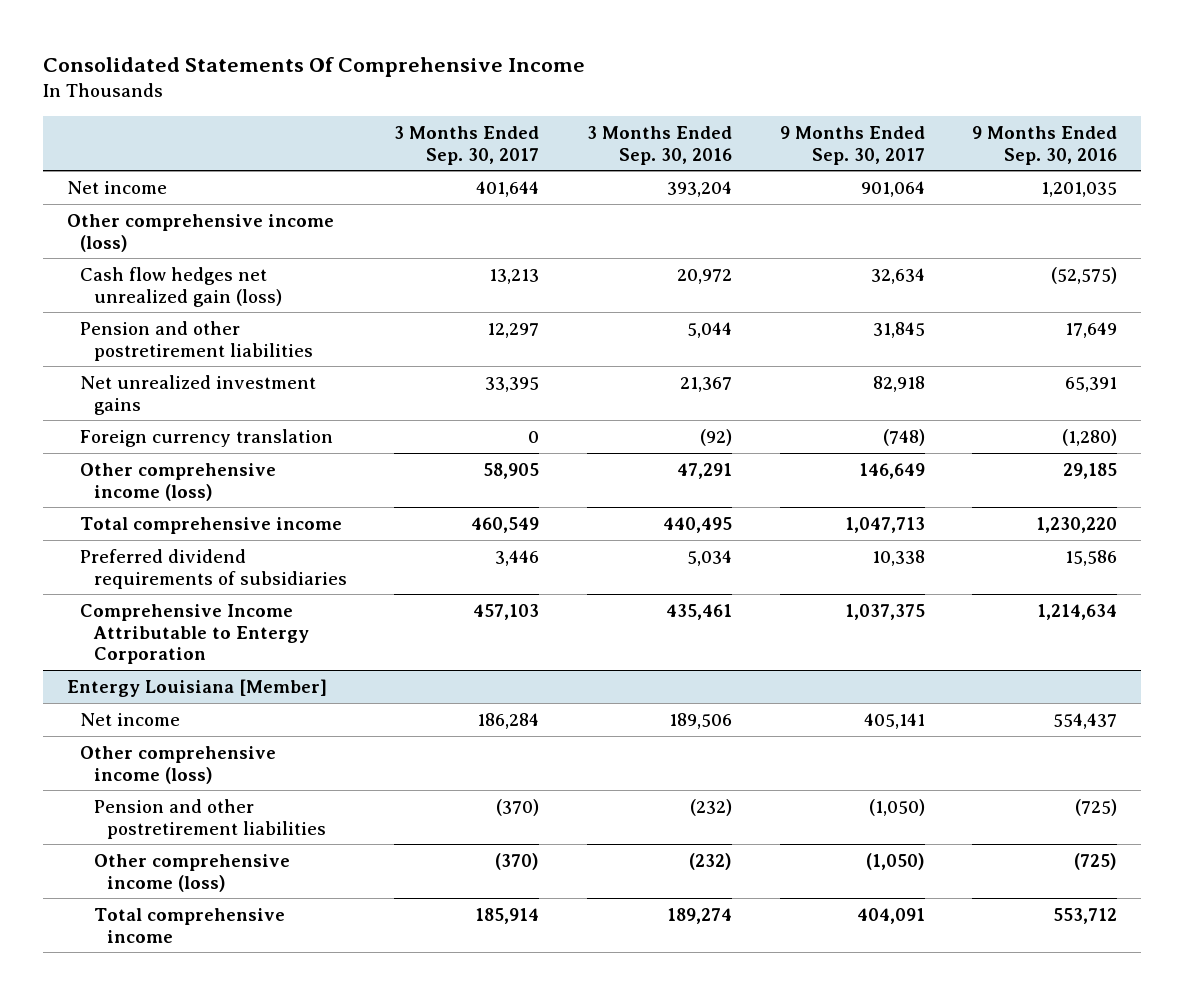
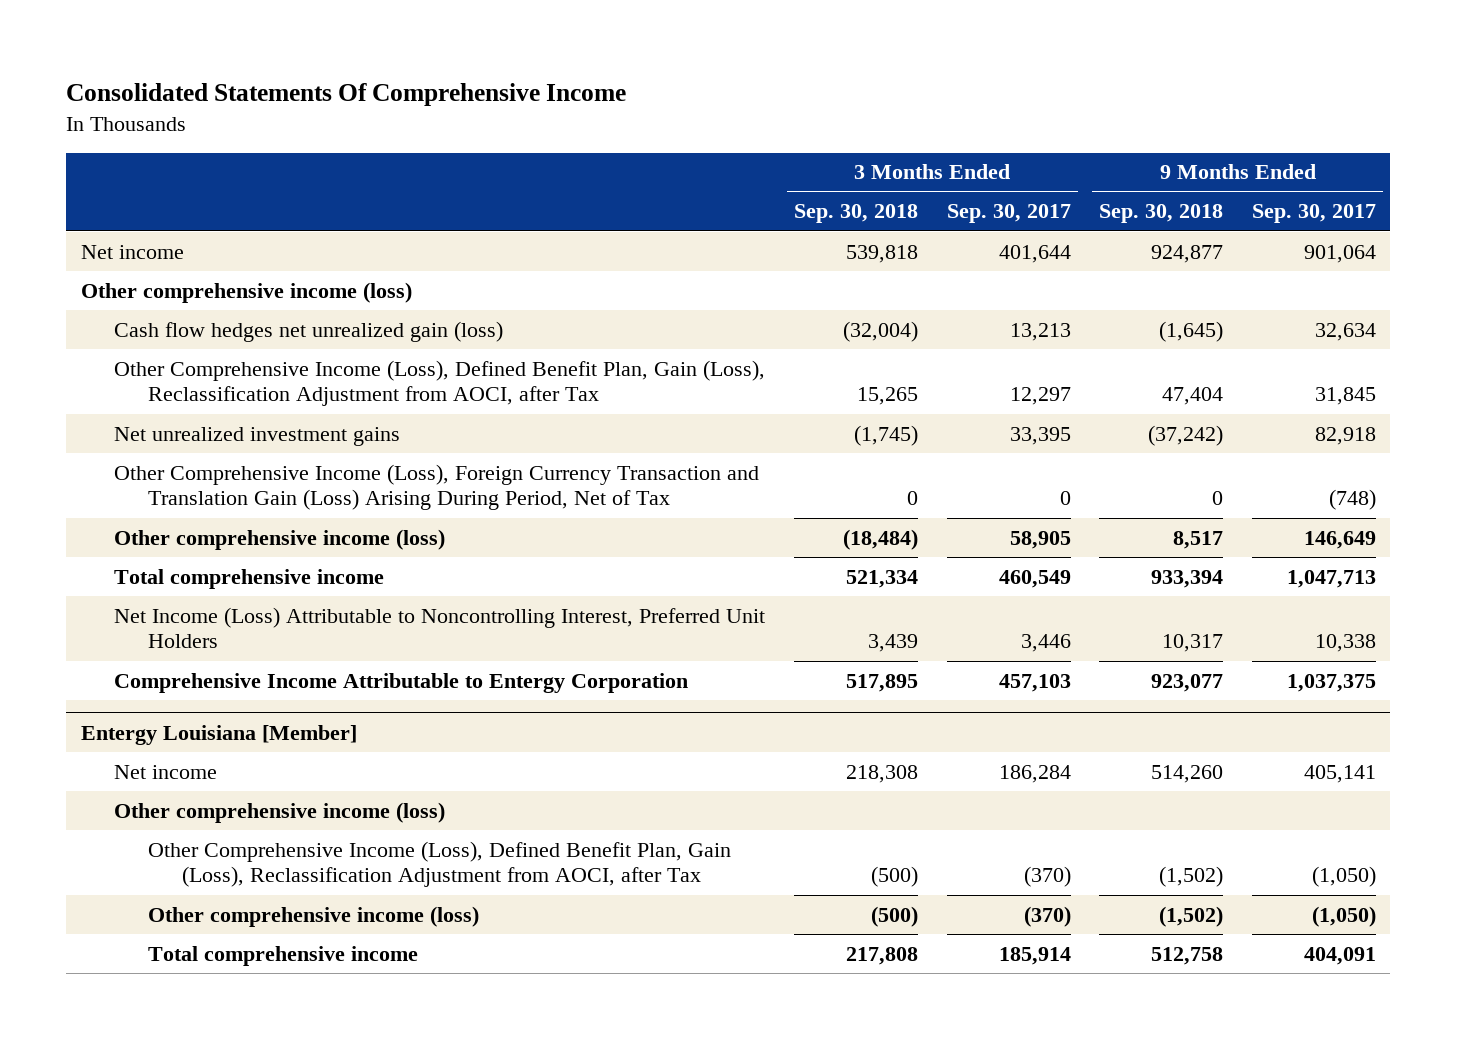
[587,125,733,165] 3 Months Ended Sep. 30, 2016 -> none
[972,125,1118,165] 9 Months Ended Sep. 30, 2016 -> none
none -> [794,204,919,224] Sep. 30, 2018
none -> [1099,204,1224,224] Sep. 30, 2018
[80,320,313,361] Pension and other postretirement liabilities -> [114,359,766,407] Other Comprehensive Income (Loss), Defined Benefit Plan, Gain (Loss), Reclassification Adjustment from AOCI, after Tax
[80,428,334,447] Foreign currency translation -> [114,463,760,511] Other Comprehensive Income (Loss), Foreign Currency Transaction and Translation Gain (Loss) Arising During Period, Net of Tax
[80,548,347,589] Preferred dividend requirements of subsidiaries -> [114,606,766,649] Net Income (Loss) Attributable to Noncontrolling Interest, Preferred Unit Holders
[93,798,327,839] Pension and other postretirement liabilities -> [148,840,732,888] Other Comprehensive Income (Loss), Defined Benefit Plan, Gain (Loss), Reclassification Adjustment from AOCI, after Tax

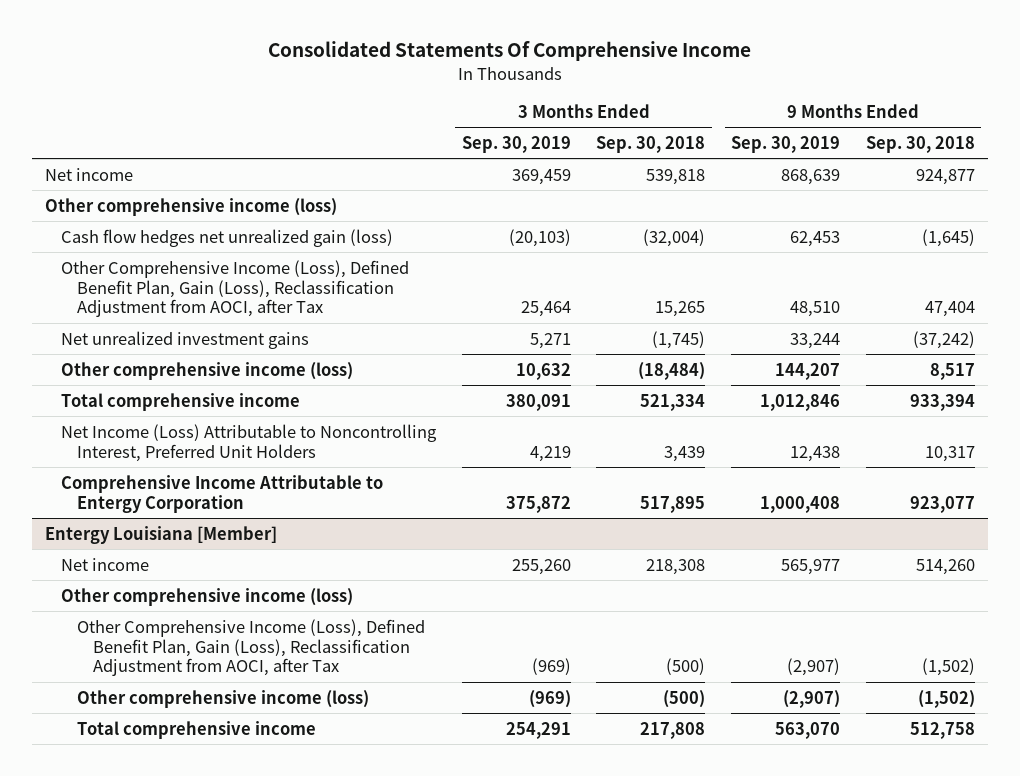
[946,204,1071,224] Sep. 30, 2017 -> none
[1252,204,1377,224] Sep. 30, 2017 -> none
none -> [461,135,571,153] Sep. 30, 2019
none -> [731,135,841,153] Sep. 30, 2019
[114,463,760,511] Other Comprehensive Income (Loss), Foreign Currency Transaction and Translation Gain (Loss) Arising During Period, Net of Tax -> none

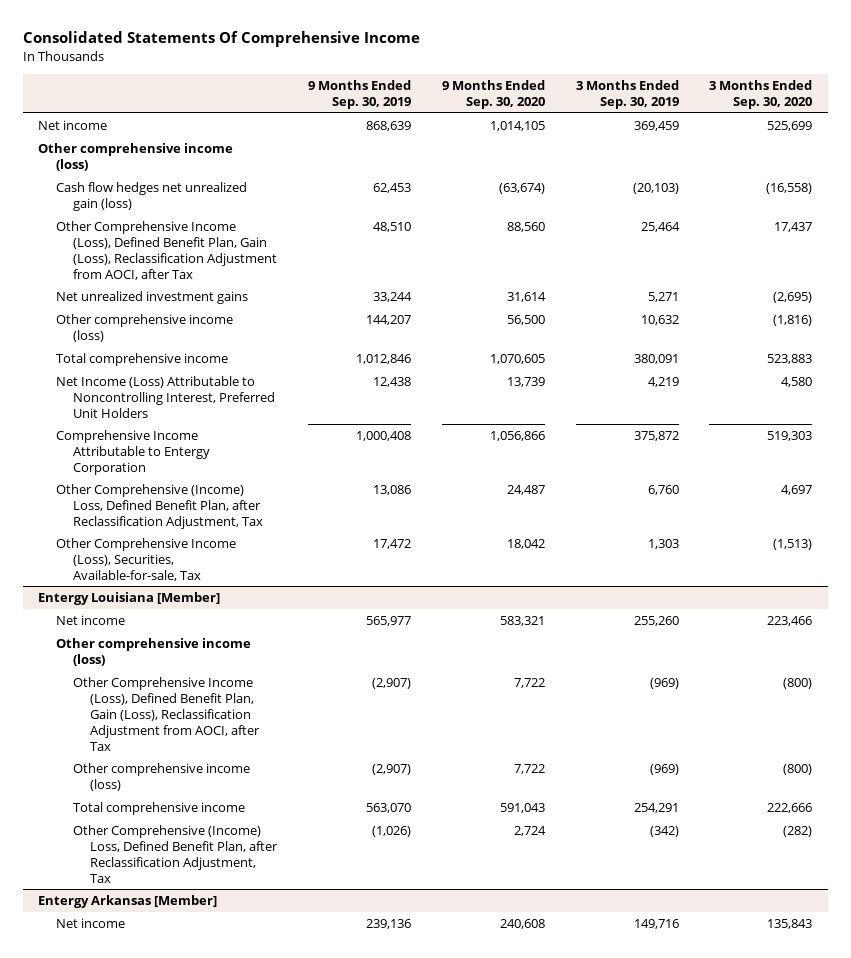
[596,135,706,153] Sep. 30, 2018 -> none
[865,135,975,153] Sep. 30, 2018 -> none
none -> [441,80,545,109] 9 Months Ended Sep. 30, 2020
none -> [709,80,813,109] 3 Months Ended Sep. 30, 2020
none -> [55,484,263,529] Other Comprehensive (Income) Loss, Defined Benefit Plan, after Reclassification Adjustment, Tax
none -> [55,538,236,581] Other Comprehensive Income (Loss), Securities, Available-for-sale, Tax
none -> [72,825,279,883] Other Comprehensive (Income) Loss, Defined Benefit Plan, after Reclassification Adjustment, Tax
none -> [38,895,218,909] Entergy Arkansas [Member]
none -> [55,918,125,929] Net income

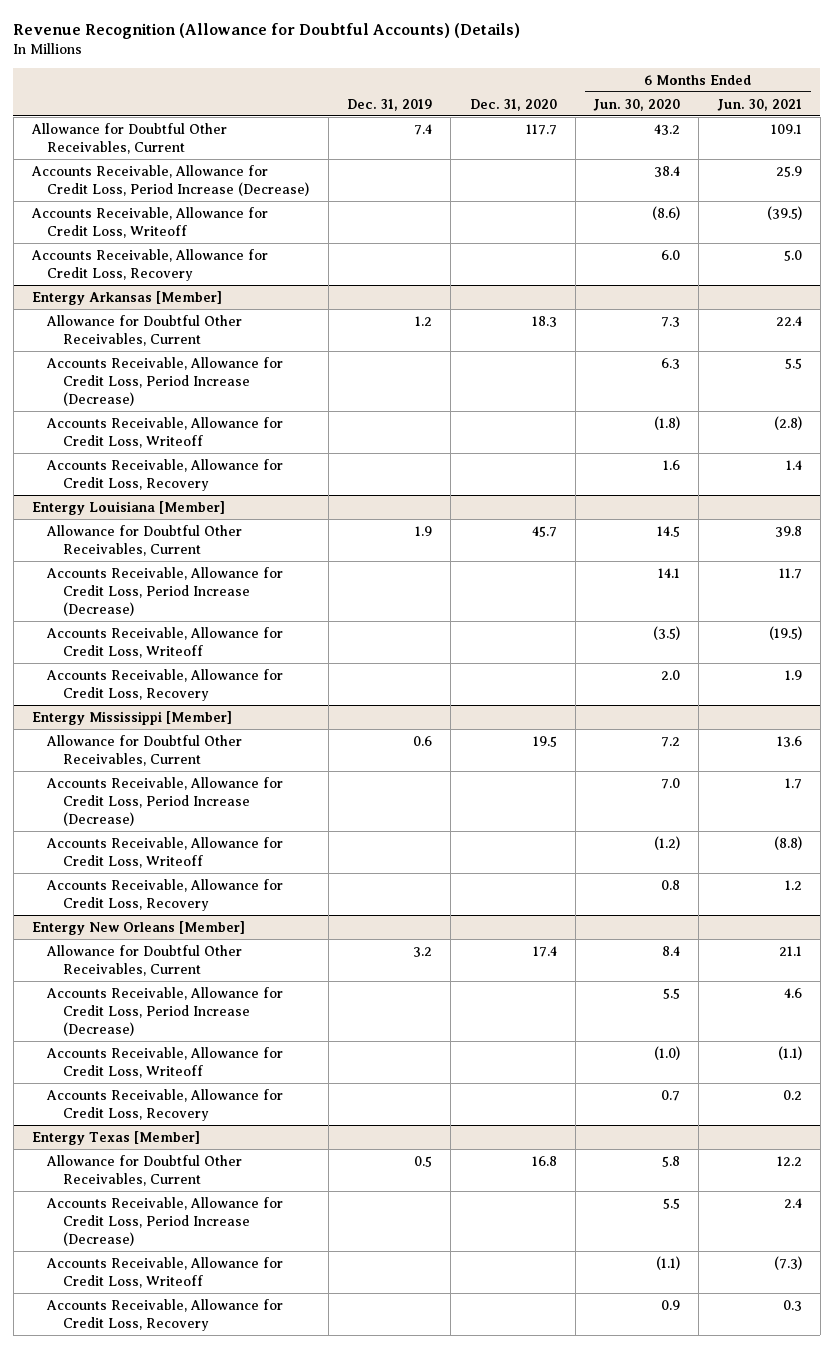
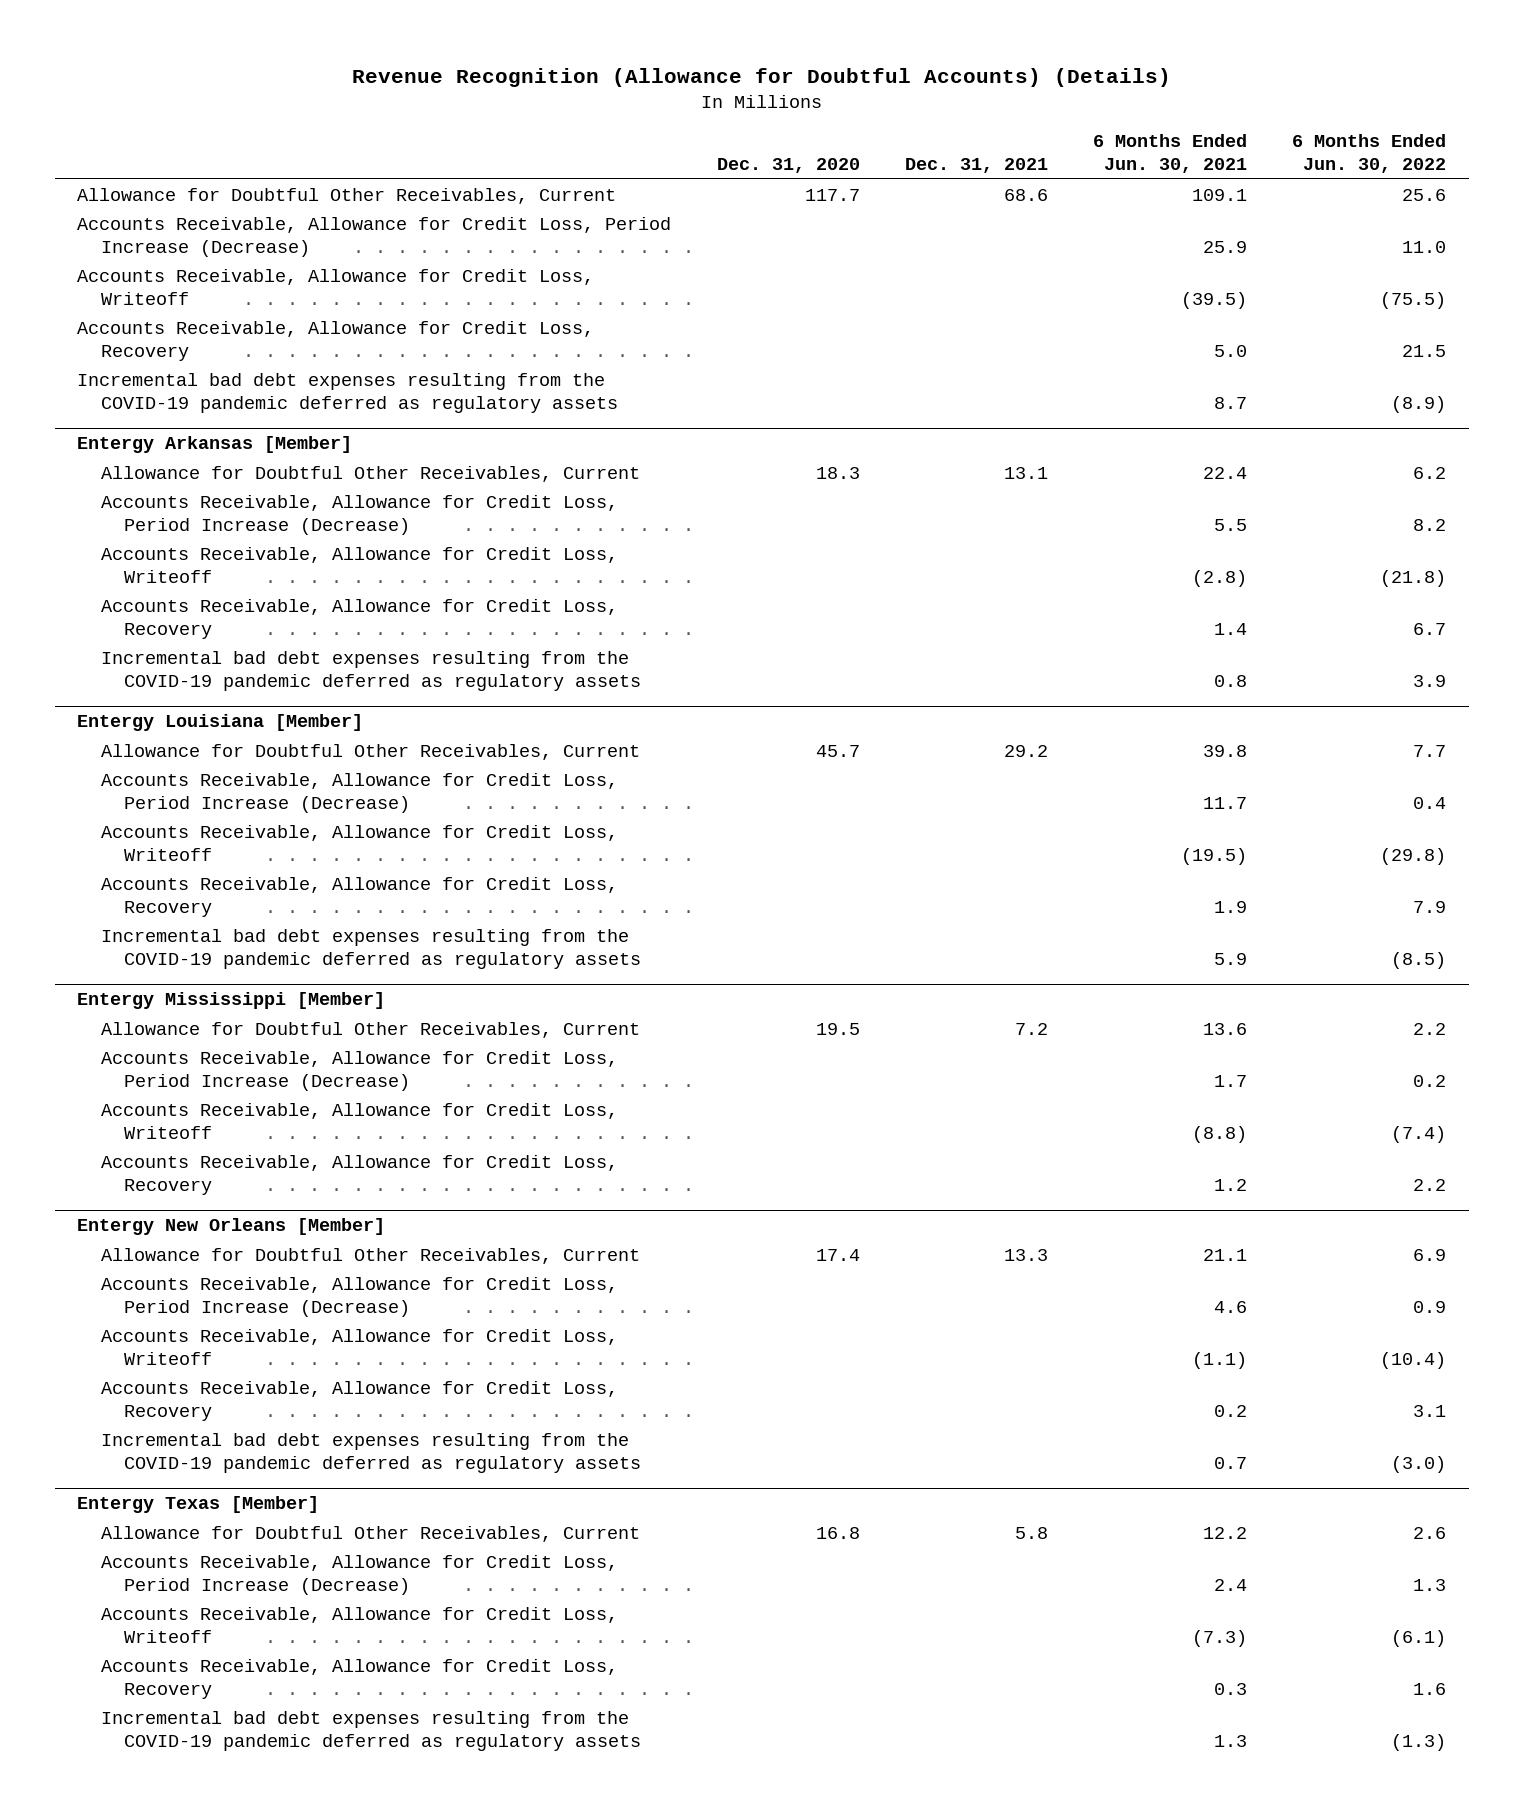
[347,98,433,111] Dec. 31, 2019 -> none
[593,98,681,111] Jun. 30, 2020 -> none
none -> [904,158,1048,174] Dec. 31, 2021
none -> [1292,134,1447,174] 6 Months Ended Jun. 30, 2022
none -> [77,372,618,413] Incremental bad debt expenses resulting from the COVID-19 pandemic deferred as regulatory assets
none -> [100,650,642,691] Incremental bad debt expenses resulting from the COVID-19 pandemic deferred as regulatory assets
none -> [100,928,642,969] Incremental bad debt expenses resulting from the COVID-19 pandemic deferred as regulatory assets
none -> [100,1432,642,1473] Incremental bad debt expenses resulting from the COVID-19 pandemic deferred as regulatory assets
none -> [100,1710,642,1751] Incremental bad debt expenses resulting from the COVID-19 pandemic deferred as regulatory assets

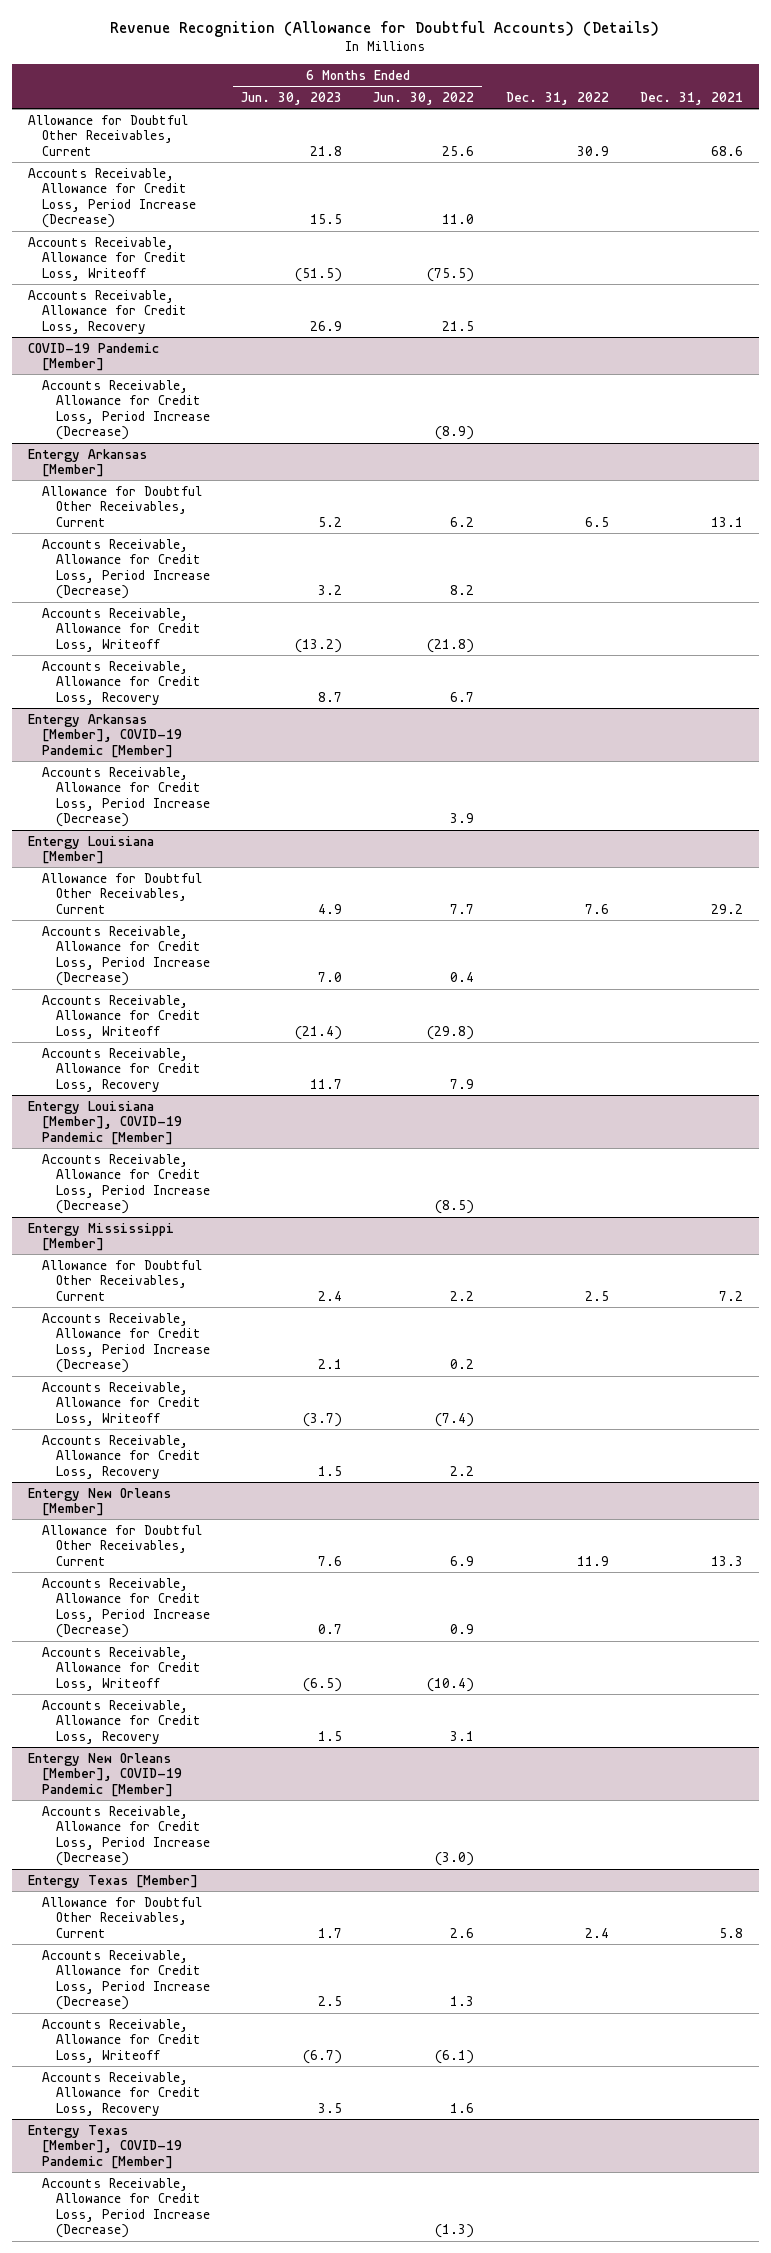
[716,158,860,174] Dec. 31, 2020 -> none
[1093,134,1248,174] 6 Months Ended Jun. 30, 2021 -> none
none -> [240,91,342,105] Jun. 30, 2023
none -> [505,91,609,105] Dec. 31, 2022
[77,372,618,413] Incremental bad debt expenses resulting from the COVID-19 pandemic deferred as regulatory assets -> none
none -> [27,342,159,372] COVID-19 Pandemic [Member]
none -> [41,379,210,441] Accounts Receivable, Allowance for Credit Loss, Period Increase (Decrease)
[100,650,642,691] Incremental bad debt expenses resulting from the COVID-19 pandemic deferred as regulatory assets -> none
none -> [27,713,182,758] Entergy Arkansas [Member], COVID-19 Pandemic [Member]
none -> [41,766,210,828] Accounts Receivable, Allowance for Credit Loss, Period Increase (Decrease)
[100,928,642,969] Incremental bad debt expenses resulting from the COVID-19 pandemic deferred as regulatory assets -> none
none -> [27,1100,182,1145] Entergy Louisiana [Member], COVID-19 Pandemic [Member]
none -> [41,1153,210,1215] Accounts Receivable, Allowance for Credit Loss, Period Increase (Decrease)
[100,1432,642,1473] Incremental bad debt expenses resulting from the COVID-19 pandemic deferred as regulatory assets -> none
none -> [27,1752,182,1797] Entergy New Orleans [Member], COVID-19 Pandemic [Member]
none -> [41,1805,210,1867] Accounts Receivable, Allowance for Credit Loss, Period Increase (Decrease)
[100,1710,642,1751] Incremental bad debt expenses resulting from the COVID-19 pandemic deferred as regulatory assets -> none
none -> [27,2124,182,2169] Entergy Texas [Member], COVID-19 Pandemic [Member]
none -> [41,2177,210,2239] Accounts Receivable, Allowance for Credit Loss, Period Increase (Decrease)

